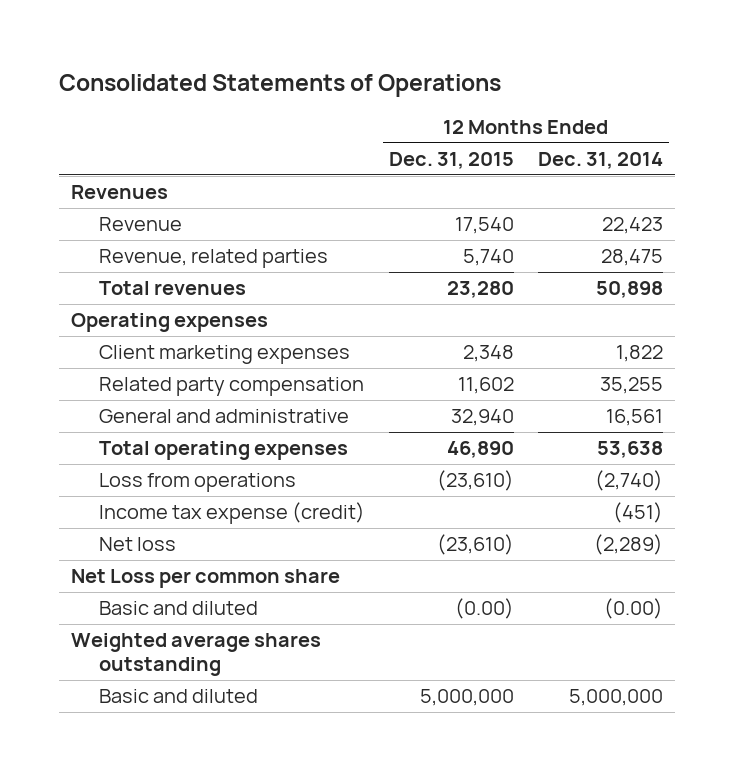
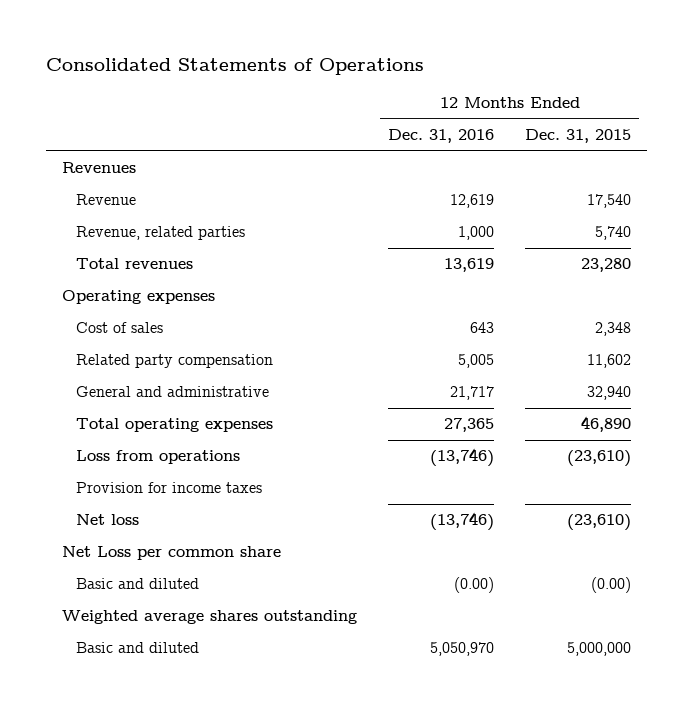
[538,152,664,170] Dec. 31, 2014 -> none
none -> [387,129,494,144] Dec. 31, 2016
[99,345,351,365] Client marketing expenses -> [75,322,163,334] Cost of sales
[99,502,366,525] Income tax expense (credit) -> [75,482,262,494] Provision for income taxes

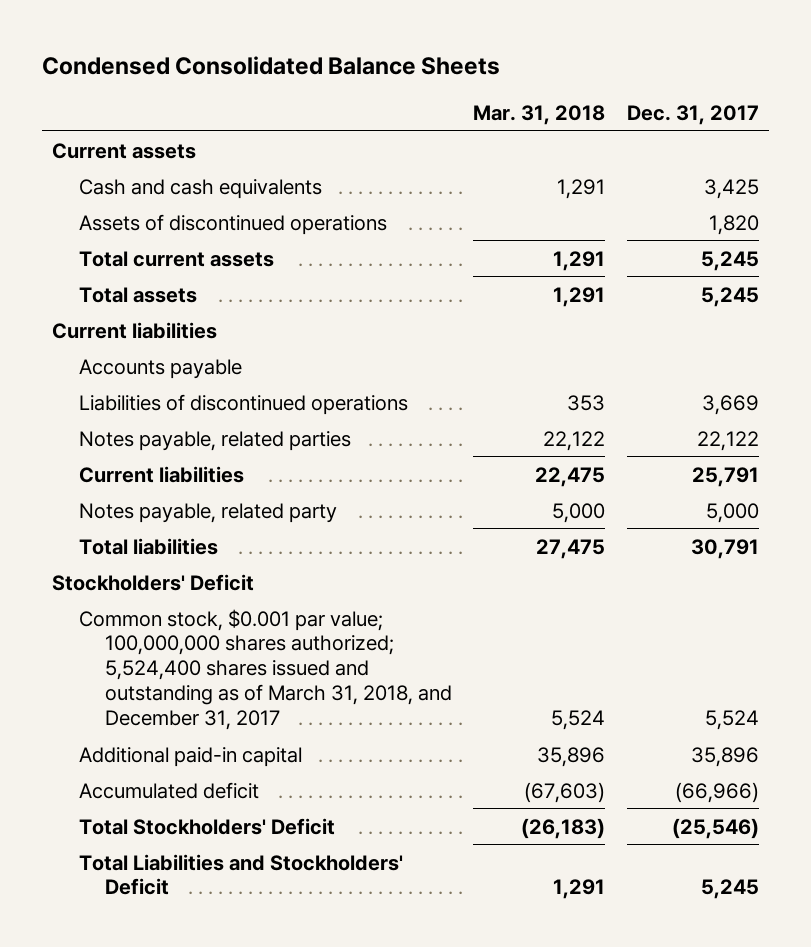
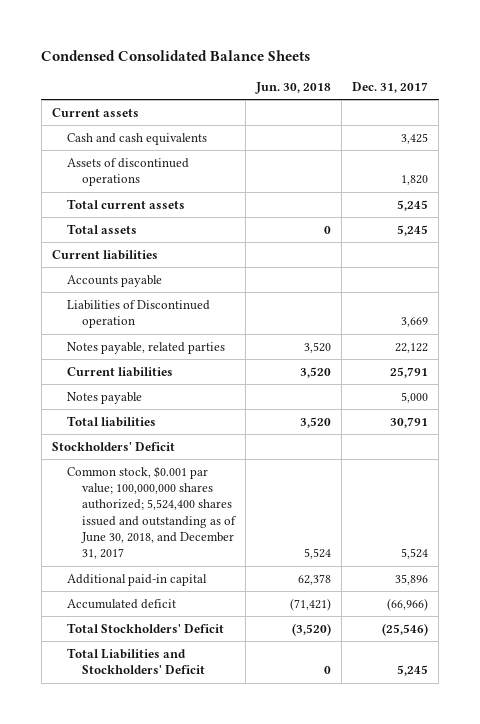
[473,104,606,125] Mar. 31, 2018 -> none
none -> [255,82,332,95] Jun. 30, 2018
[78,393,408,415] Liabilities of discontinued operations -> [66,299,210,329] Liabilities of Discontinued operation
[78,502,337,523] Notes payable, related party -> [66,391,142,404] Notes payable
[78,608,453,731] Common stock, $0.001 par value; 100,000,000 shares authorized; 5,524,400 shares issued and outstanding as of March 31, 2018, and December 31, 2017 -> [66,465,238,560] Common stock, $0.001 par value; 100,000,000 shares authorized; 5,524,400 shares issued and outstanding as of June 30, 2018, and December 31, 2017

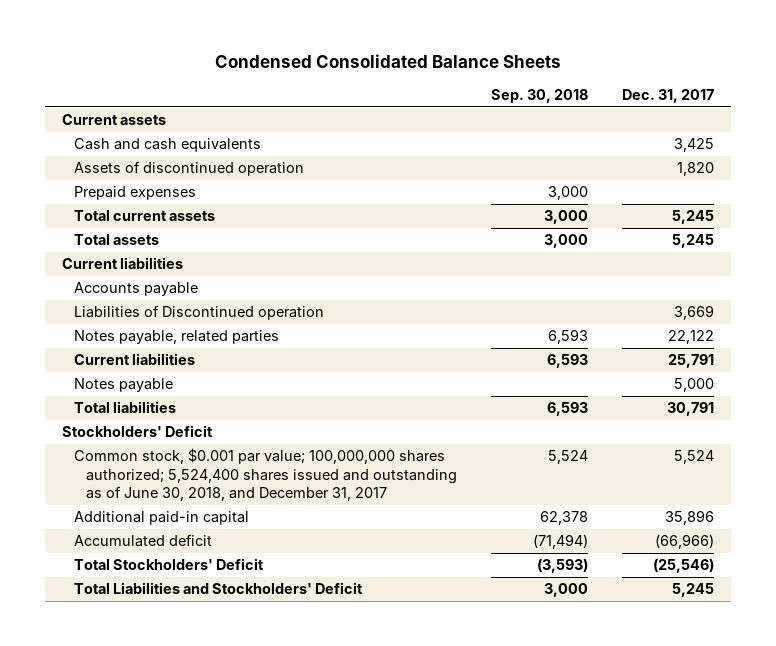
[255,82,332,95] Jun. 30, 2018 -> none
none -> [490,89,588,104] Sep. 30, 2018
[66,157,189,187] Assets of discontinued operations -> [74,161,305,177] Assets of discontinued operation
none -> [74,186,197,201] Prepaid expenses

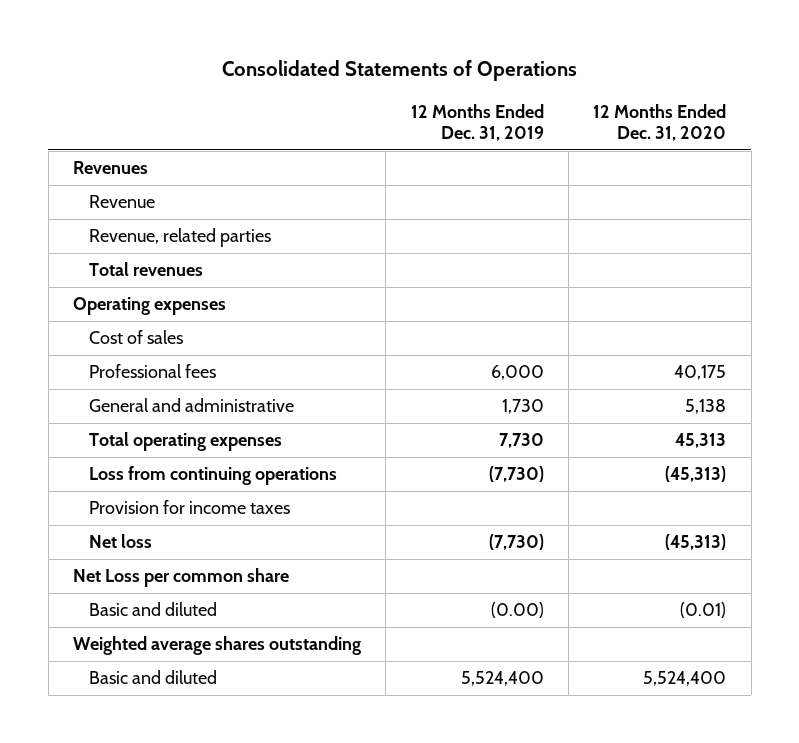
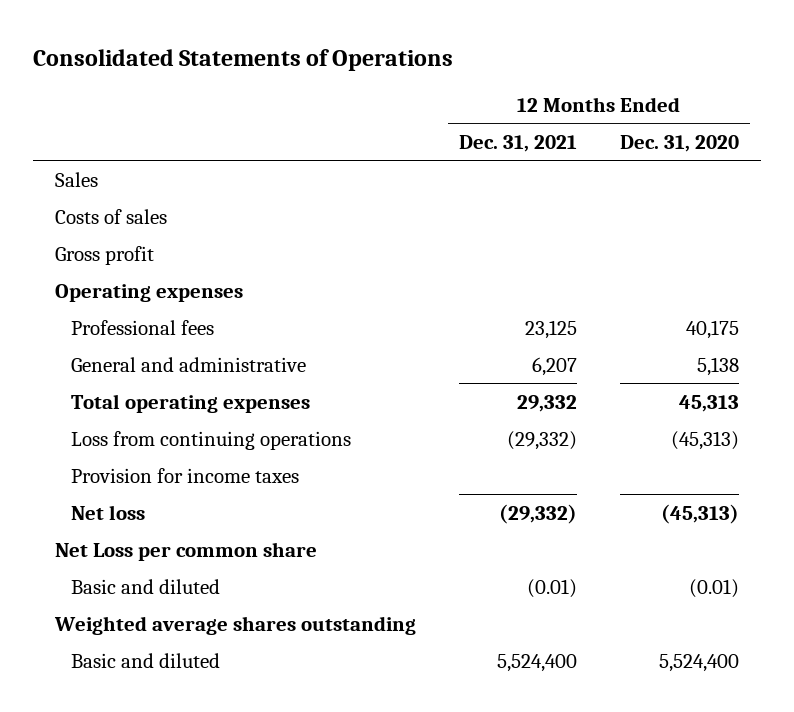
[410,103,544,141] 12 Months Ended Dec. 31, 2019 -> none
none -> [458,134,577,152] Dec. 31, 2021
[73,161,149,175] Revenues -> none
[88,228,271,248] Revenue, related parties -> none
[88,262,203,277] Total revenues -> none
[88,195,155,209] Revenue -> [54,171,98,187] Sales
none -> [54,208,167,224] Costs of sales
none -> [54,245,154,265] Gross profit
[88,330,183,345] Cost of sales -> none

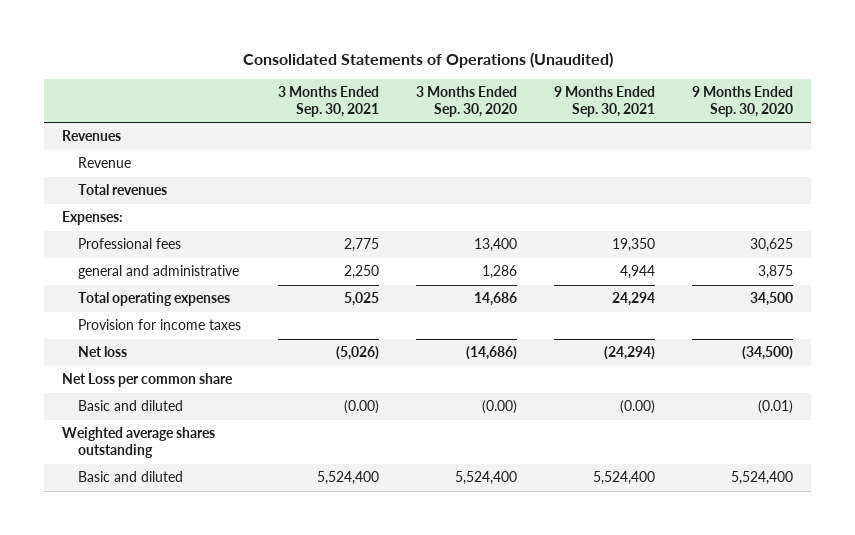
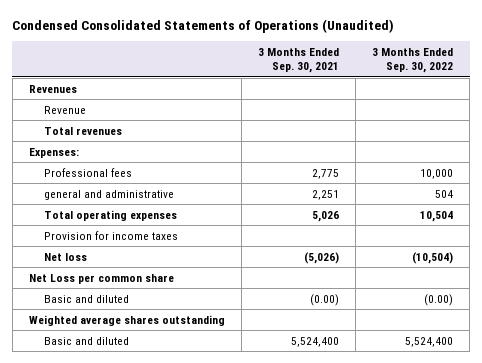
[242,52,613,69] Consolidated Statements of Operations (Unaudited) -> [12,18,395,33] Condensed Consolidated Statements of Operations (Unaudited)
[415,86,517,117] 3 Months Ended Sep. 30, 2020 -> none
[553,86,655,117] 9 Months Ended Sep. 30, 2021 -> none
[691,86,793,117] 9 Months Ended Sep. 30, 2020 -> none
none -> [372,48,454,74] 3 Months Ended Sep. 30, 2022
[343,265,379,280] 2,250 -> [311,189,339,200] 2,251
[343,292,379,307] 5,025 -> [311,210,339,222] 5,026

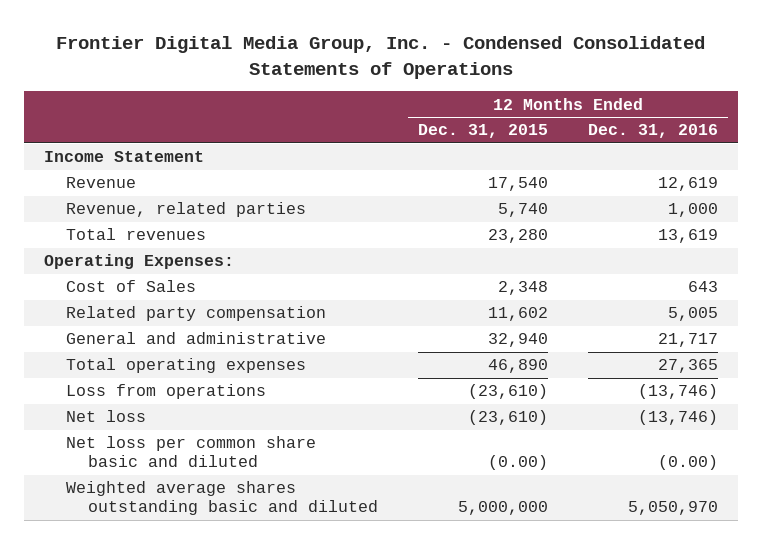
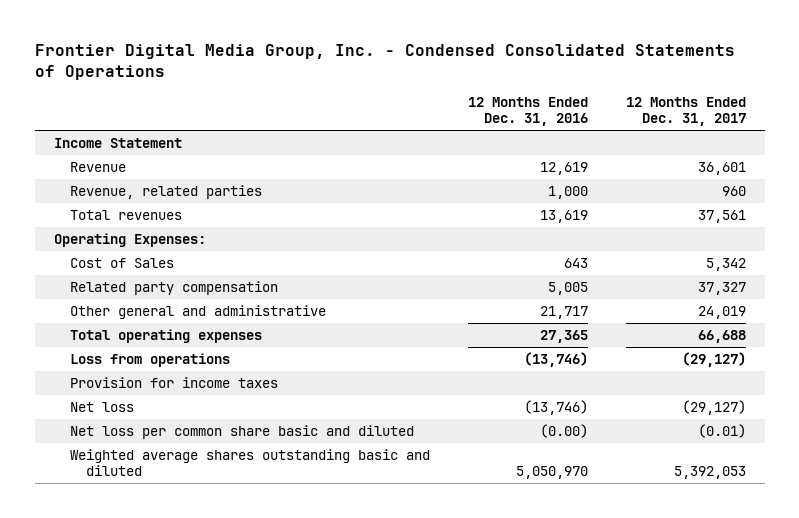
[418,124,549,139] Dec. 31, 2015 -> none
none -> [625,97,746,127] 12 Months Ended Dec. 31, 2017
[66,332,327,345] General and administrative -> [69,304,326,319] Other general and administrative
none -> [69,376,278,388] Provision for income taxes

